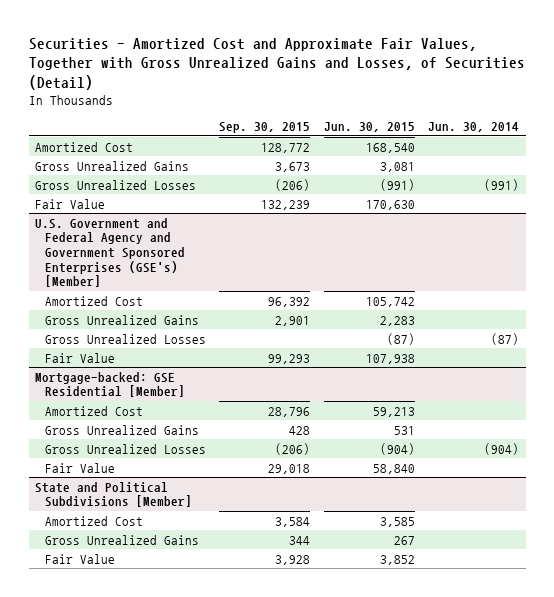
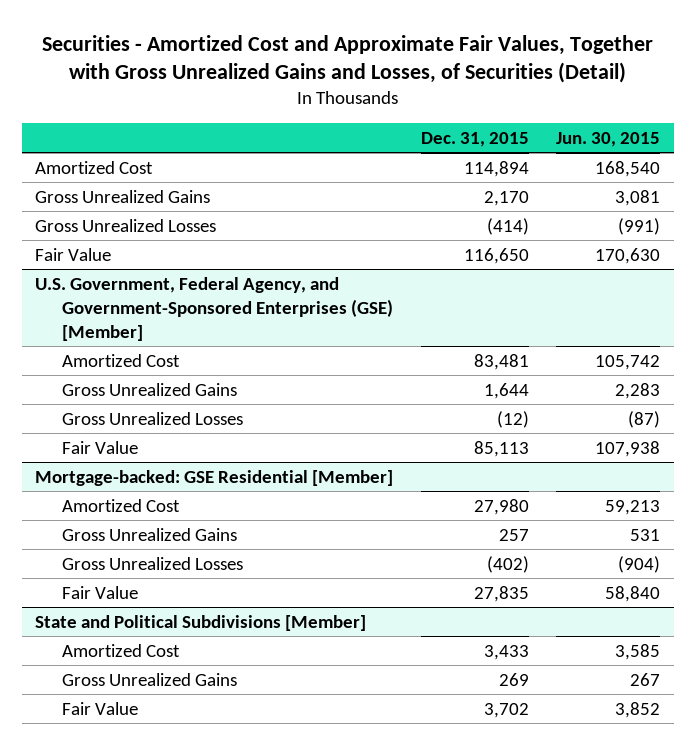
[219,122,311,134] Sep. 30, 2015 -> none
[428,122,520,133] Jun. 30, 2014 -> none
none -> [420,131,529,147] Dec. 31, 2015
[35,217,185,288] U.S. Government and Federal Agency and Government Sponsored Enterprises (GSE's) [Member] -> [35,276,394,341] U.S. Government, Federal Agency, and Government-Sponsored Enterprises (GSE) [Member]

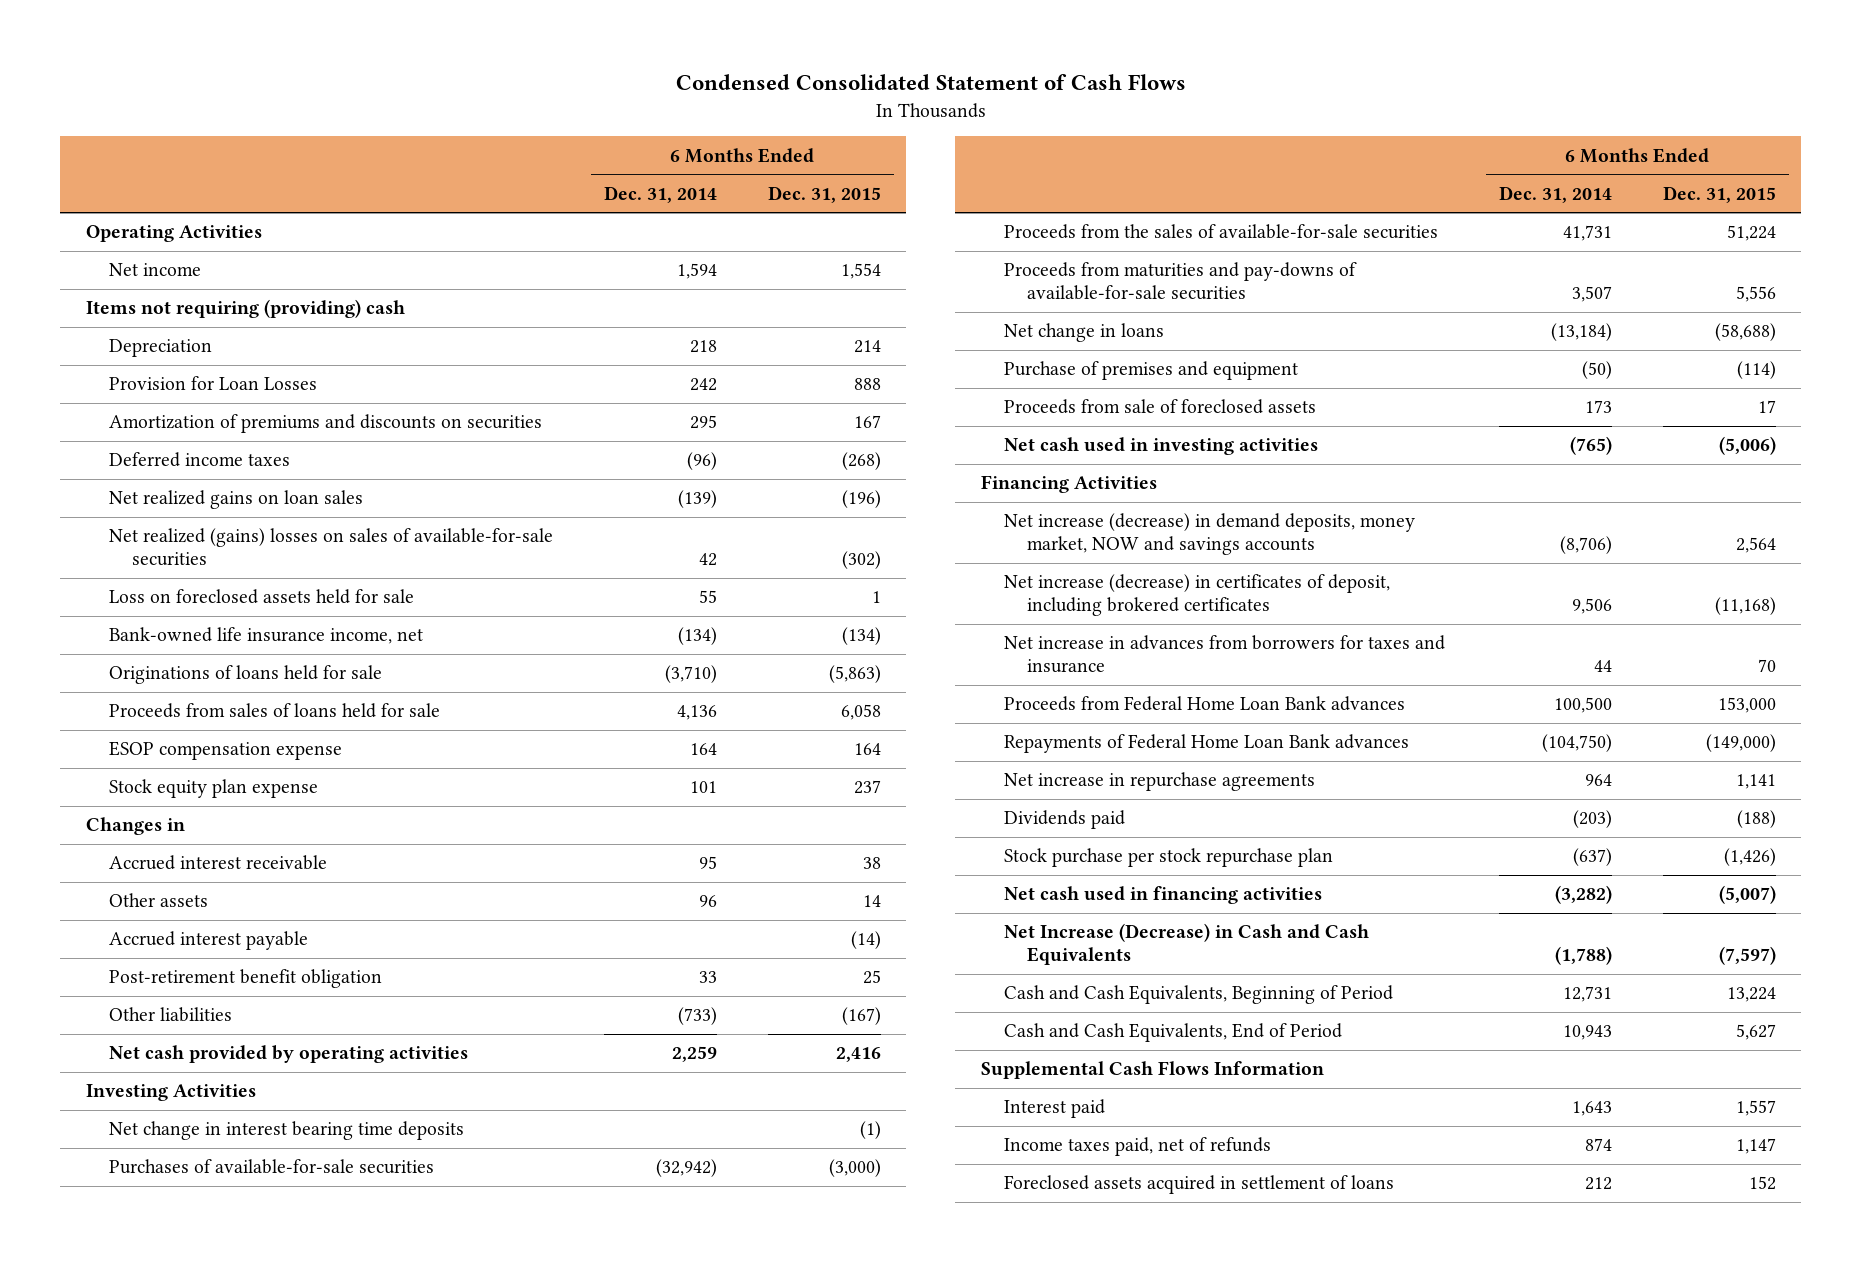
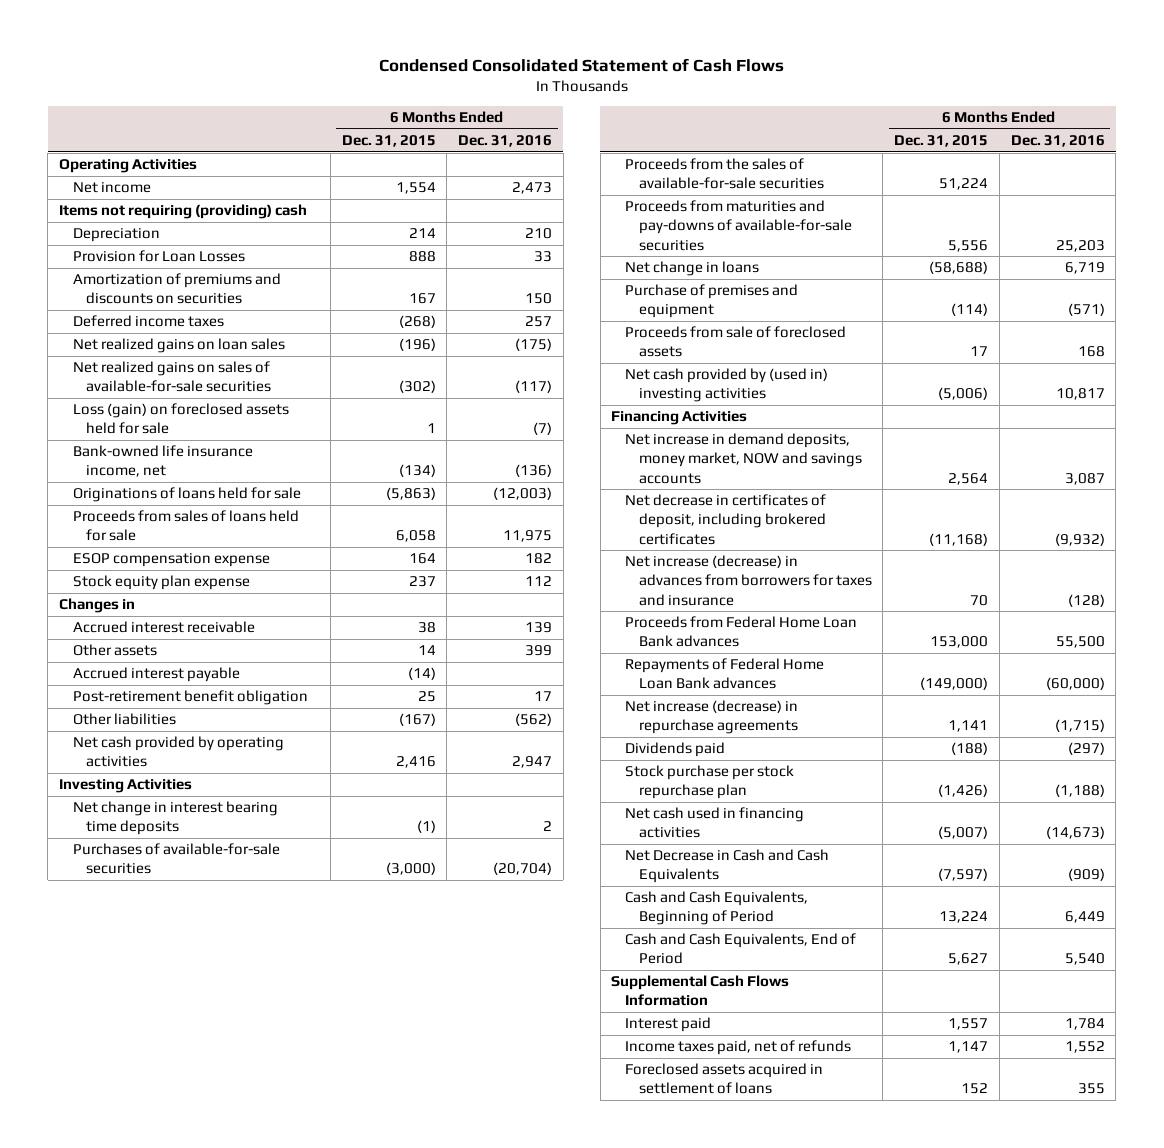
[603,185,717,203] Dec. 31, 2014 -> none
none -> [458,134,553,147] Dec. 31, 2016
[108,528,553,566] Net realized (gains) losses on sales of available-for-sale securities -> [72,361,272,393] Net realized gains on sales of available-for-sale securities
[108,589,414,605] Loss on foreclosed assets held for sale -> [72,403,289,435] Loss (gain) on foreclosed assets held for sale
[1003,437,1318,456] Net cash used in investing activities -> [625,368,829,403] Net cash provided by (used in) investing activities
[1003,513,1415,555] Net increase (decrease) in demand deposits, money market, NOW and savings accounts -> [625,433,862,484] Net increase in demand deposits, money market, NOW and savings accounts
[1003,574,1390,616] Net increase (decrease) in certificates of deposit, including brokered certificates -> [625,494,827,545] Net decrease in certificates of deposit, including brokered certificates
[1003,635,1445,673] Net increase in advances from borrowers for taxes and insurance -> [625,555,872,606] Net increase (decrease) in advances from borrowers for taxes and insurance
[1003,772,1315,792] Net increase in repurchase agreements -> [625,700,799,735] Net increase (decrease) in repurchase agreements
[1003,923,1369,965] Net Increase (Decrease) in Cash and Cash Equivalents -> [625,849,830,884] Net Decrease in Cash and Cash Equivalents

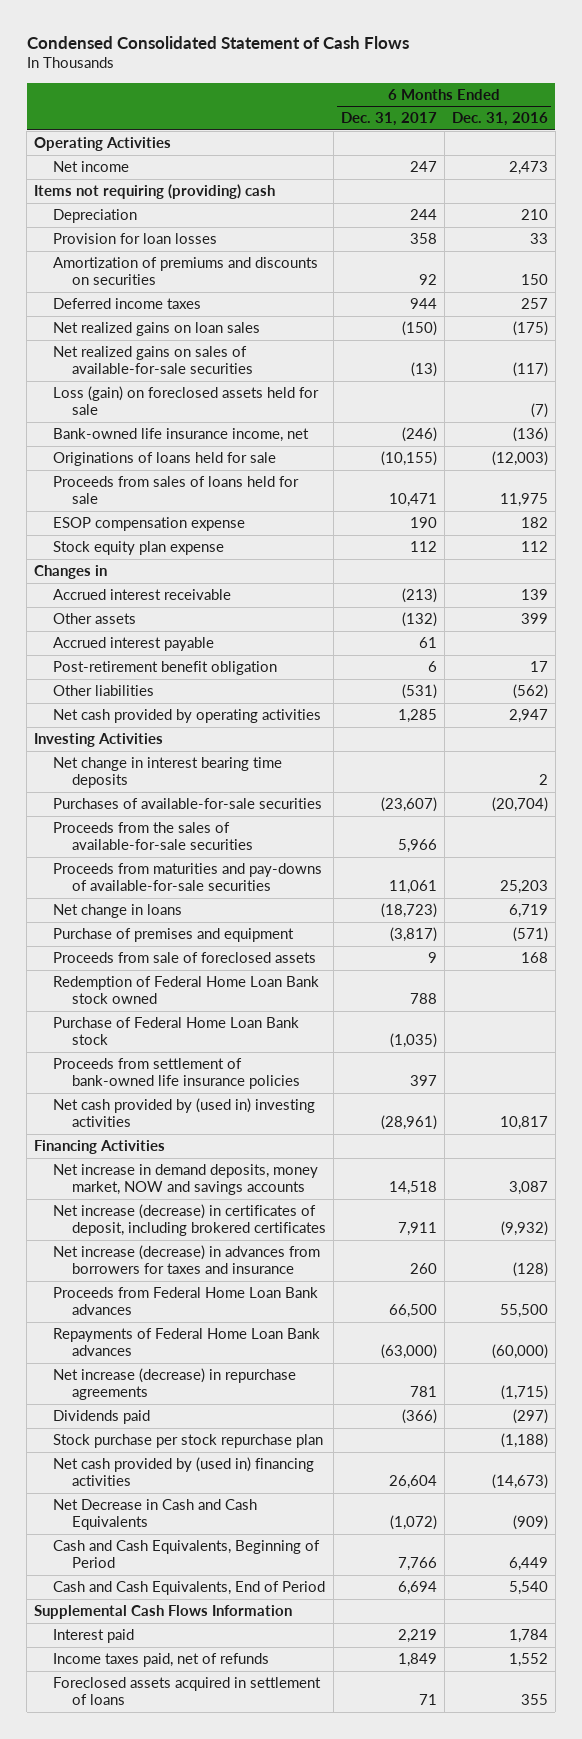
[341,134,436,147] Dec. 31, 2015 -> none
none -> [340,112,437,127] Dec. 31, 2017
[72,250,245,263] Provision for Loan Losses -> [52,232,217,244] Provision for loan losses
none -> [52,975,319,1005] Redemption of Federal Home Loan Bank stock owned
none -> [52,1016,299,1046] Purchase of Federal Home Loan Bank stock
none -> [52,1057,300,1090] Proceeds from settlement of bank-owned life insurance policies
[625,494,827,545] Net decrease in certificates of deposit, including brokered certificates -> [52,1203,326,1237] Net increase (decrease) in certificates of deposit, including brokered certificates
[625,807,805,839] Net cash used in financing activities -> [52,1456,314,1487] Net cash provided by (used in) financing activities

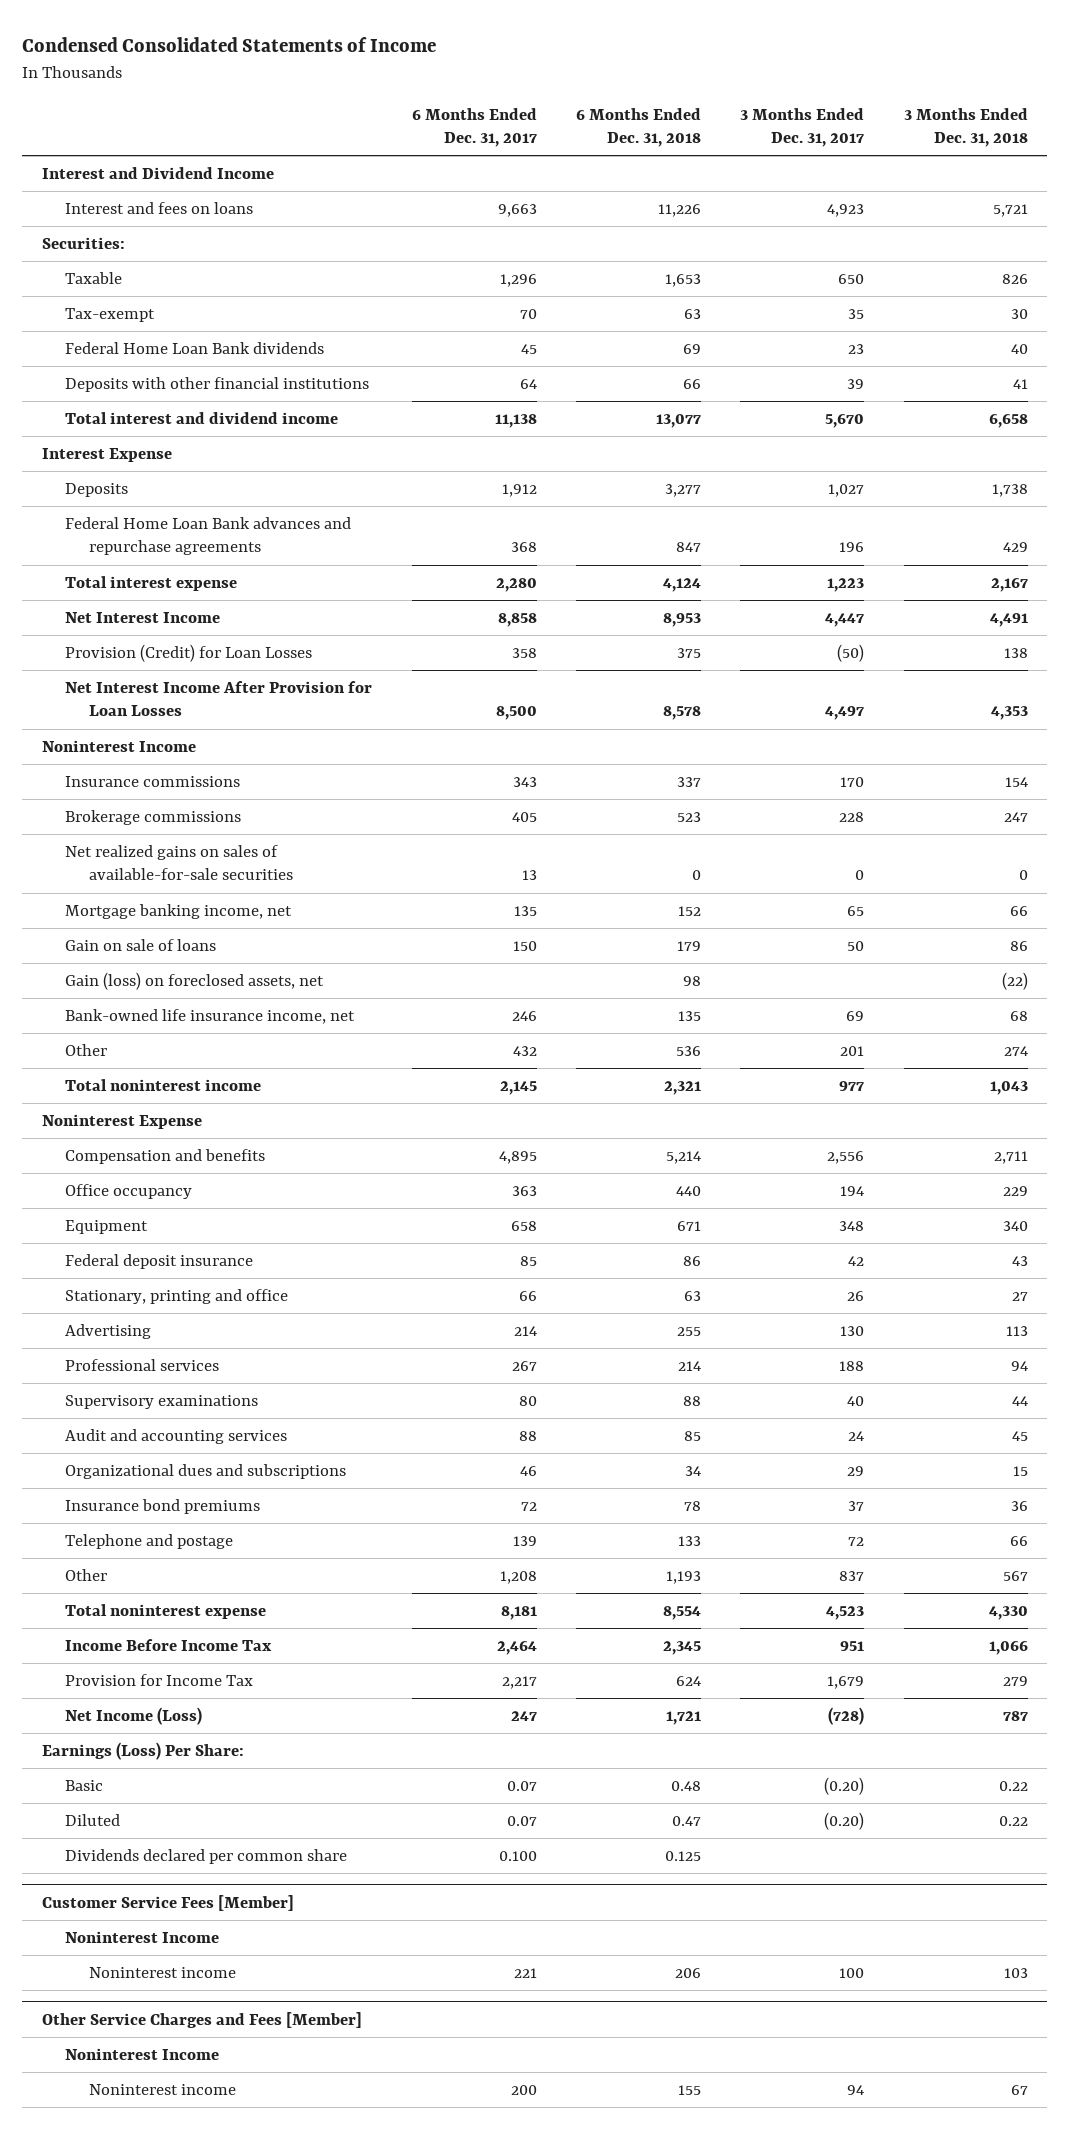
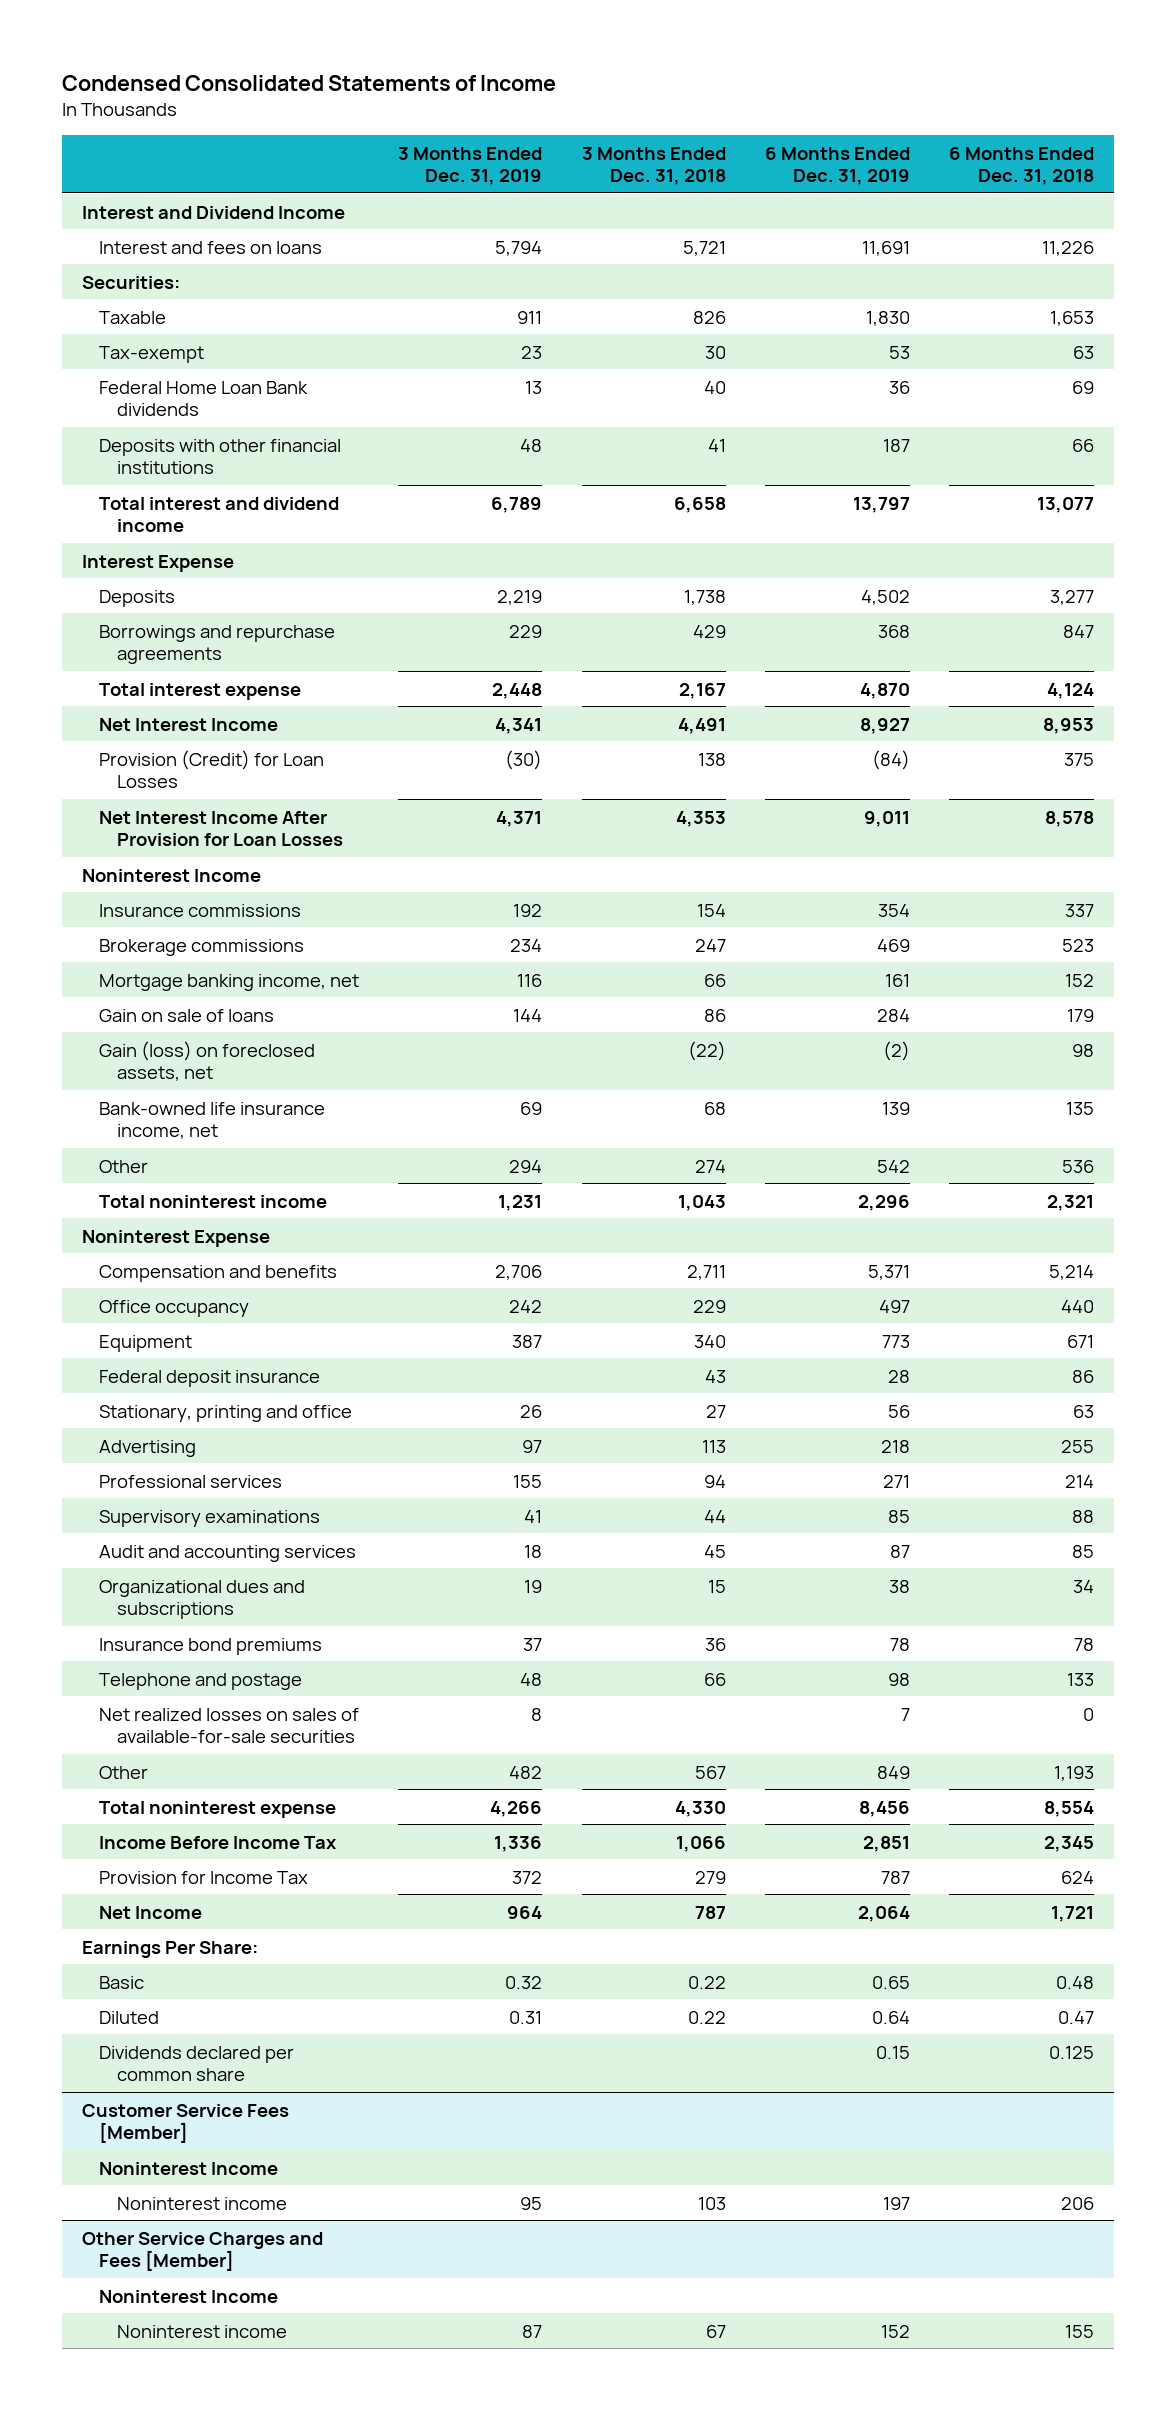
[411,107,537,148] 6 Months Ended Dec. 31, 2017 -> none
[740,107,865,148] 3 Months Ended Dec. 31, 2017 -> none
none -> [398,146,543,186] 3 Months Ended Dec. 31, 2019
none -> [764,146,910,186] 6 Months Ended Dec. 31, 2019
[65,516,352,556] Federal Home Loan Bank advances and repurchase agreements -> [99,624,336,664] Borrowings and repurchase agreements
[65,844,293,881] Net realized gains on sales of available-for-sale securities -> none
none -> [99,1707,360,1743] Net realized losses on sales of available-for-sale securities
[65,1706,203,1725] Net Income (Loss) -> [99,1905,203,1919] Net Income
[41,1741,244,1760] Earnings (Loss) Per Share: -> [81,1940,258,1958] Earnings Per Share:

